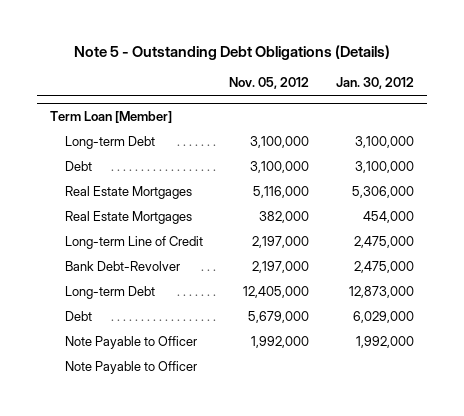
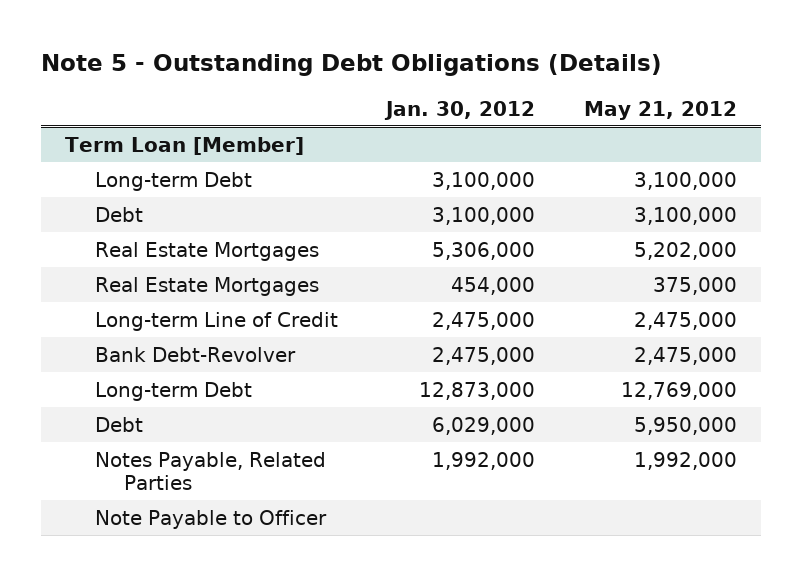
[229,77,310,90] Nov. 05, 2012 -> none
none -> [583,100,737,120] May 21, 2012
[65,336,198,350] Note Payable to Officer -> [94,451,326,491] Notes Payable, Related Parties

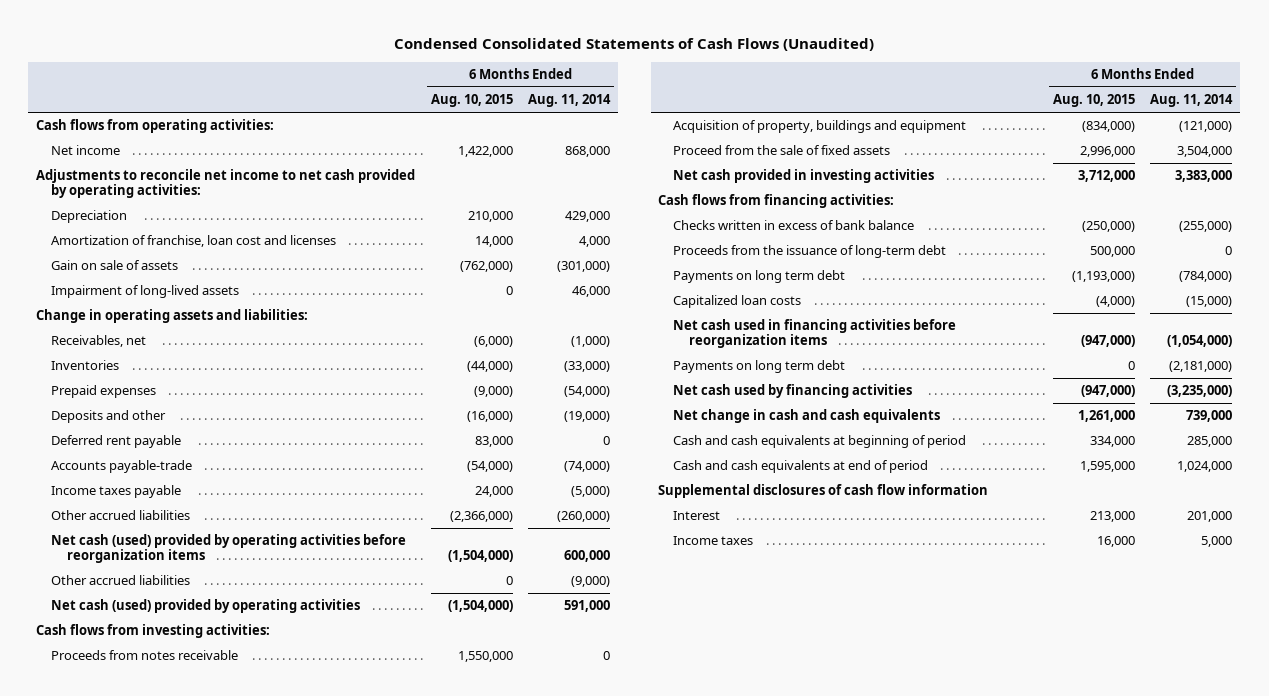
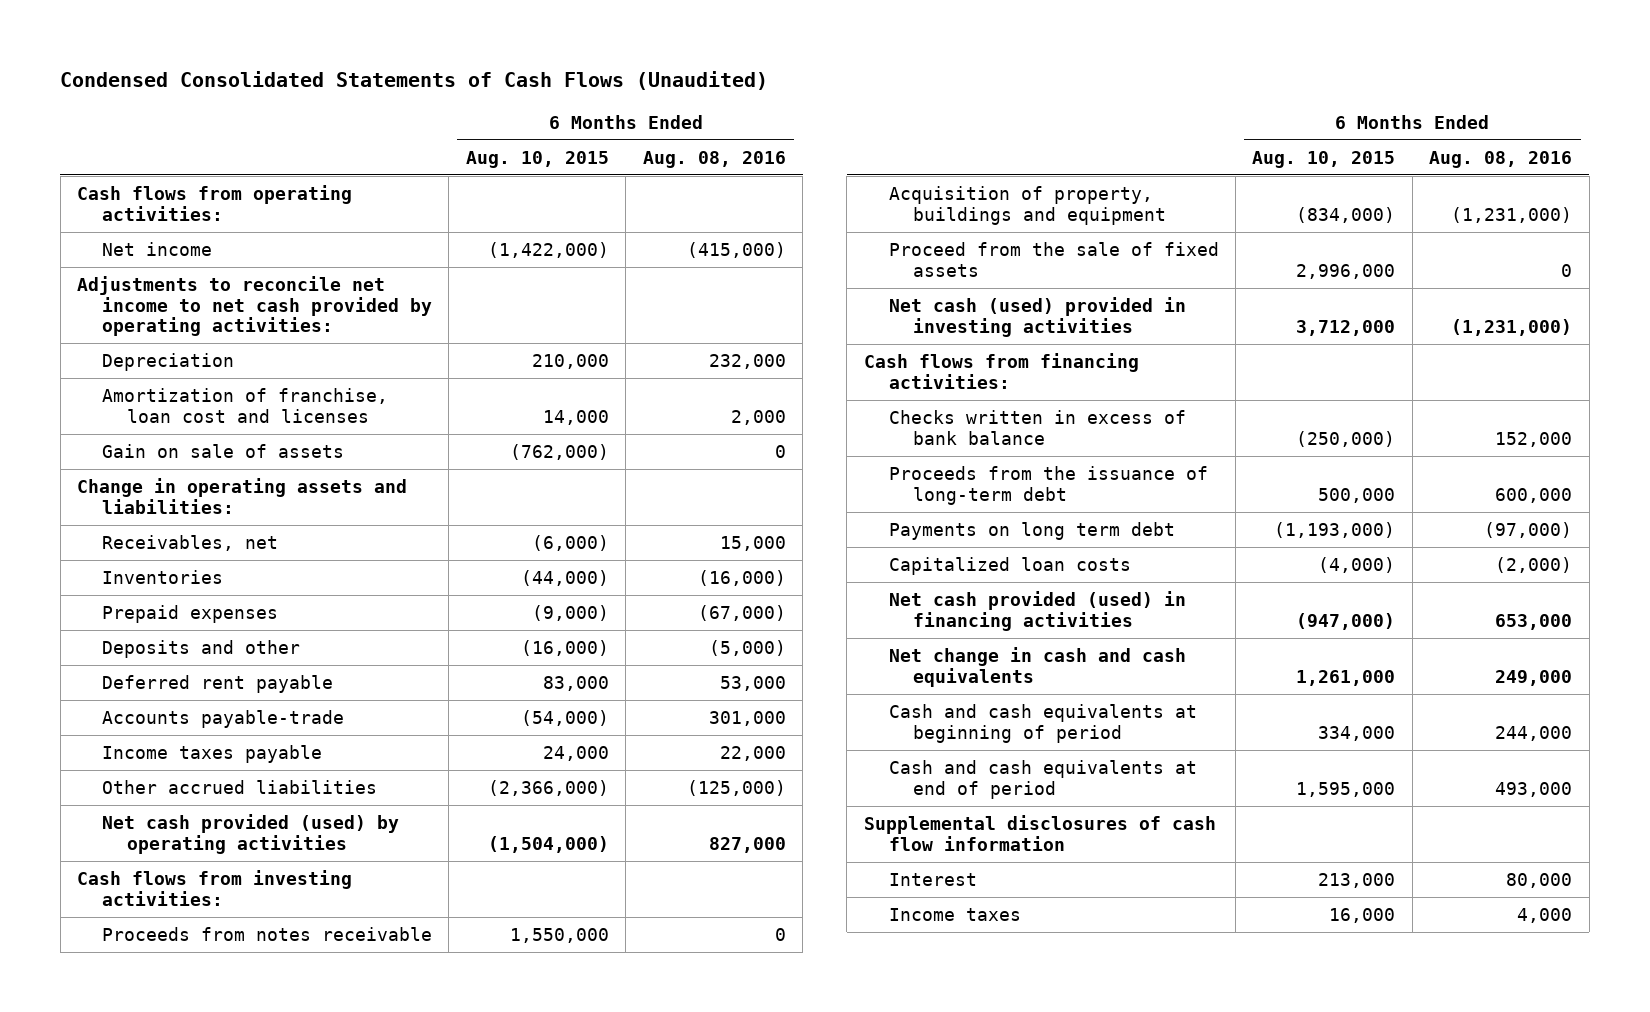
[528,94,612,108] Aug. 11, 2014 -> none
none -> [642,150,786,168] Aug. 08, 2016
[457,146,513,158] 1,422,000 -> [487,241,609,258] (1,422,000)
[51,285,240,299] Impairment of long-lived assets -> none
[51,534,407,564] Net cash (used) provided by operating activities before reorganization items -> none
[51,575,191,586] Other accrued liabilities -> none
[51,599,361,614] Net cash (used) provided by operating activities -> [101,813,399,854] Net cash provided (used) by operating activities
[673,169,935,184] Net cash provided in investing activities -> [888,296,1186,337] Net cash (used) provided in investing activities
[673,319,957,349] Net cash used in financing activities before reorganization items -> none
[673,360,846,374] Payments on long term debt -> none
[673,384,913,399] Net cash used by financing activities -> [888,590,1186,631] Net cash provided (used) in financing activities

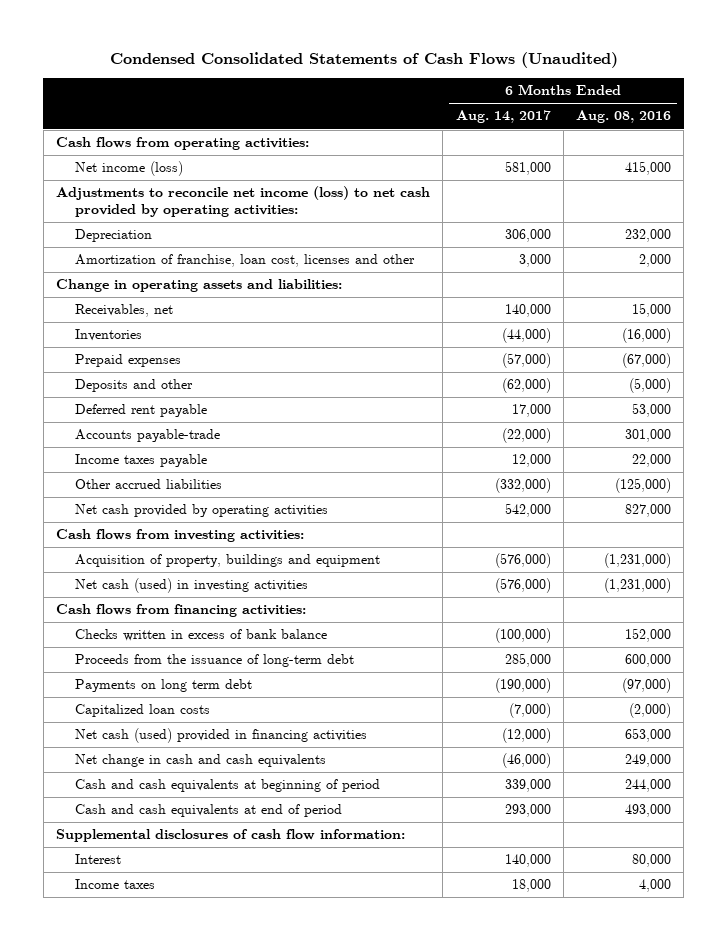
[465,150,609,168] Aug. 10, 2015 -> none
none -> [455,110,551,124] Aug. 14, 2017
[101,241,212,256] Net income -> [74,161,183,177] Net income (loss)
[686,241,786,258] (415,000) -> [625,161,672,176] 415,000
[77,275,432,337] Adjustments to reconcile net income to net cash provided by operating activities: -> [56,186,431,217] Adjustments to reconcile net income (loss) to net cash provided by operating activities:
[101,443,344,458] Gain on sale of assets -> none
[101,387,388,423] Amortization of franchise, loan cost and licenses -> [74,254,415,268] Amortization of franchise, loan cost, licenses and other
[101,813,399,854] Net cash provided (used) by operating activities -> [74,504,328,518] Net cash provided by operating activities
[101,926,432,941] Proceeds from notes receivable -> none
[888,241,1219,277] Proceed from the sale of fixed assets -> none
[888,296,1186,337] Net cash (used) provided in investing activities -> [74,578,308,594] Net cash (used) in investing activities
[888,590,1186,631] Net cash provided (used) in financing activities -> [74,728,367,744] Net cash (used) provided in financing activities
[863,814,1216,851] Supplemental disclosures of cash flow information -> [56,829,406,843] Supplemental disclosures of cash flow information:

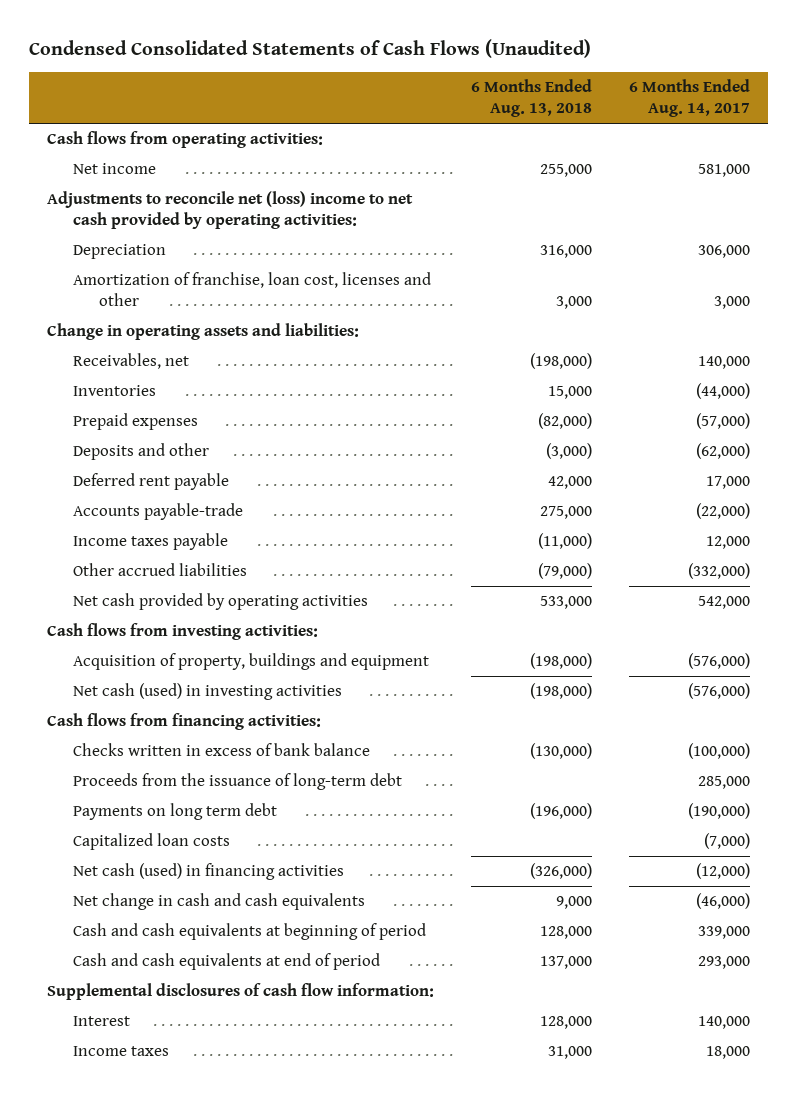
[576,110,672,124] Aug. 08, 2016 -> none
none -> [470,79,592,118] 6 Months Ended Aug. 13, 2018
[74,161,183,177] Net income (loss) -> [72,163,156,175] Net income
[56,186,431,217] Adjustments to reconcile net income (loss) to net cash provided by operating activities: -> [47,191,414,230] Adjustments to reconcile net (loss) income to net cash provided by operating activities:
[74,728,367,744] Net cash (used) provided in financing activities -> [72,863,344,881] Net cash (used) in financing activities

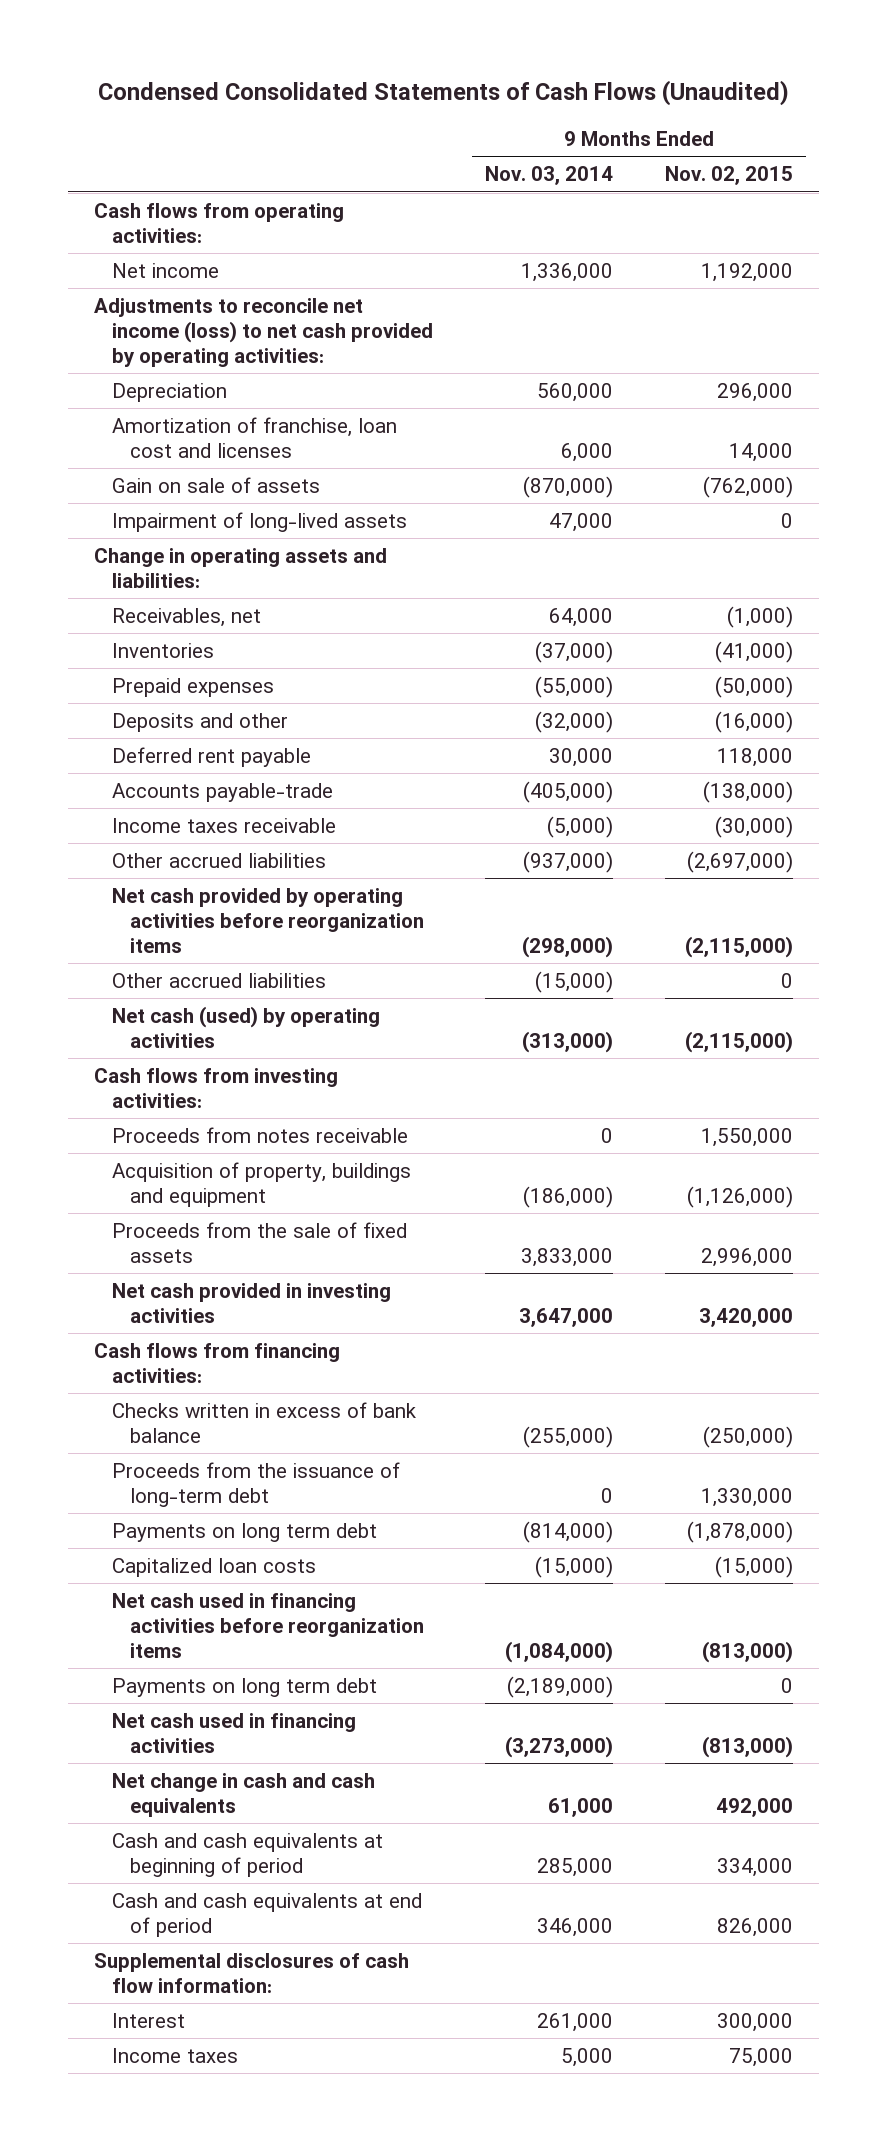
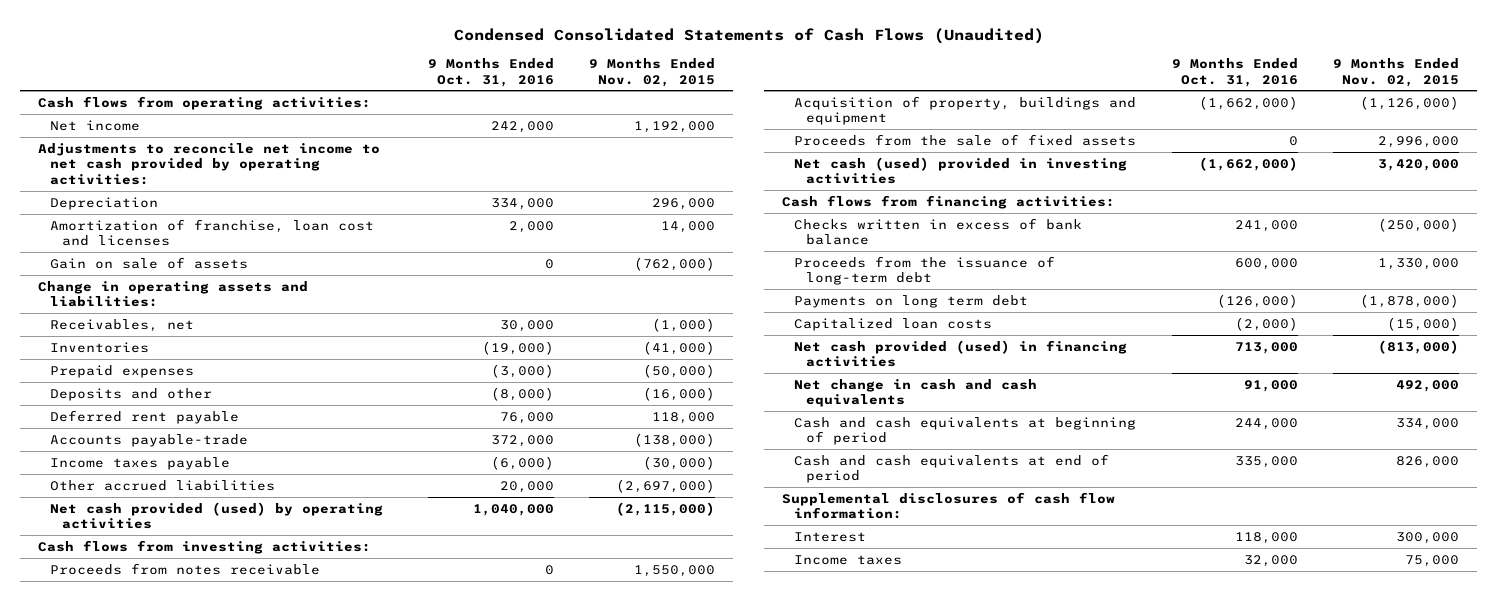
[485,166,614,186] Nov. 03, 2014 -> none
none -> [427,57,554,87] 9 Months Ended Oct. 31, 2016
[94,297,434,368] Adjustments to reconcile net income (loss) to net cash provided by operating activities: -> [37,142,380,185] Adjustments to reconcile net income to net cash provided by operating activities:
[112,511,408,532] Impairment of long-lived assets -> none
[112,817,337,833] Income taxes receivable -> [50,456,231,470] Income taxes payable
[112,887,425,954] Net cash provided by operating activities before reorganization items -> none
[112,972,327,988] Other accrued liabilities -> none
[112,1005,381,1049] Net cash (used) by operating activities -> [50,501,384,530] Net cash provided (used) by operating activities
[112,1282,392,1324] Net cash provided in investing activities -> [794,156,1128,185] Net cash (used) provided in investing activities
[112,1592,425,1659] Net cash used in financing activities before reorganization items -> none
[112,1677,378,1697] Payments on long term debt -> none
[112,1712,357,1754] Net cash used in financing activities -> [794,339,1128,368] Net cash provided (used) in financing activities

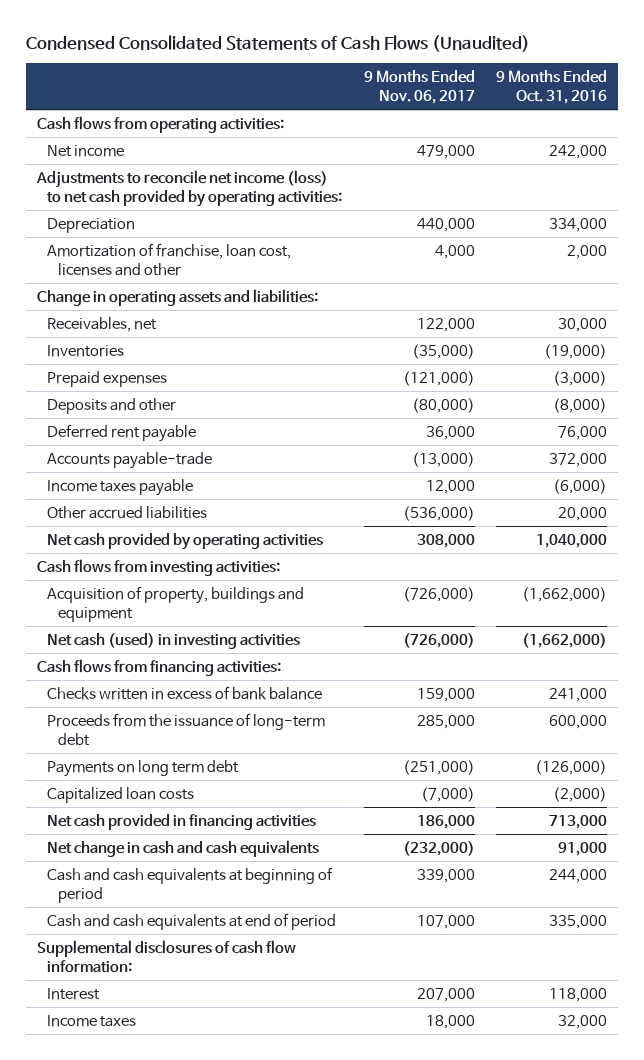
[589,57,716,87] 9 Months Ended Nov. 02, 2015 -> none
none -> [363,70,475,105] 9 Months Ended Nov. 06, 2017
[37,142,380,185] Adjustments to reconcile net income to net cash provided by operating activities: -> [35,169,343,207] Adjustments to reconcile net income (loss) to net cash provided by operating activities:
[50,256,249,269] Gain on sale of assets -> none
[50,218,375,247] Amortization of franchise, loan cost and licenses -> [47,242,292,276] Amortization of franchise, loan cost, licenses and other
[50,501,384,530] Net cash provided (used) by operating activities -> [47,532,324,550] Net cash provided by operating activities
[50,562,321,575] Proceeds from notes receivable -> none
[794,133,1137,146] Proceeds from the sale of fixed assets -> none
[794,156,1128,185] Net cash (used) provided in investing activities -> [47,632,301,649] Net cash (used) in investing activities
[794,339,1128,368] Net cash provided (used) in financing activities -> [47,813,317,830] Net cash provided in financing activities

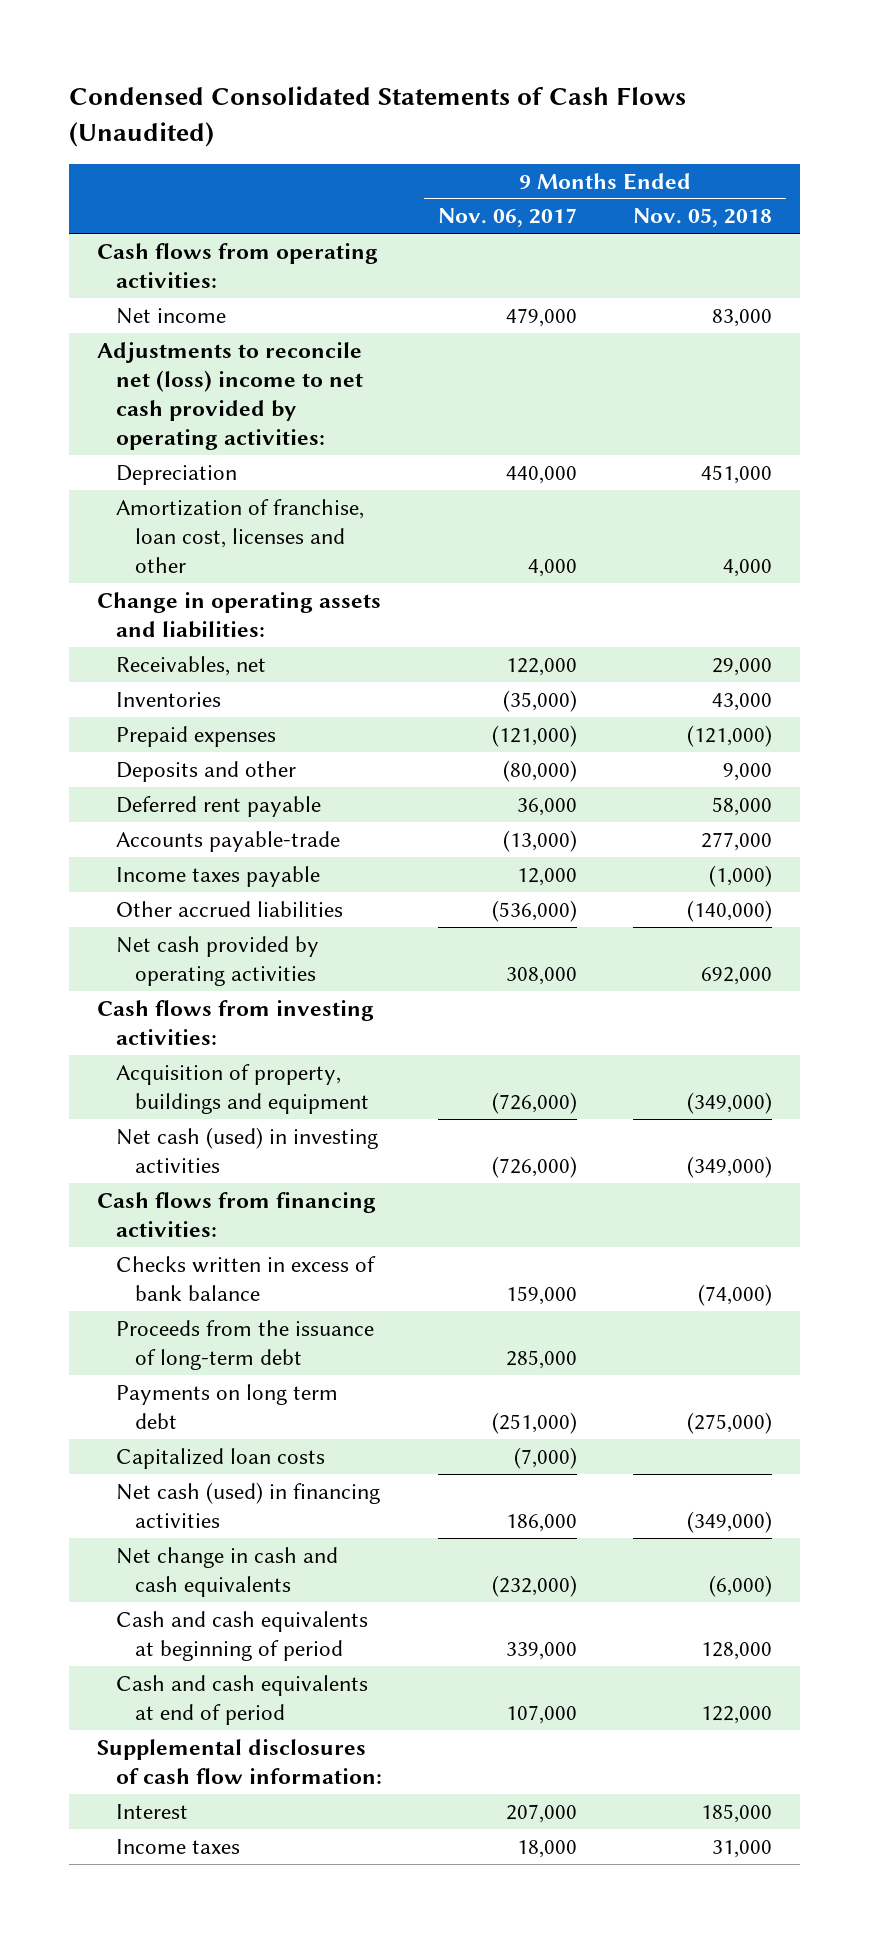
[496,70,608,105] 9 Months Ended Oct. 31, 2016 -> none
none -> [633,208,773,228] Nov. 05, 2018
[35,169,343,207] Adjustments to reconcile net income (loss) to net cash provided by operating activities: -> [97,341,364,450] Adjustments to reconcile net (loss) income to net cash provided by operating activities:
[47,813,317,830] Net cash provided in financing activities -> [116,1481,381,1528] Net cash (used) in financing activities

